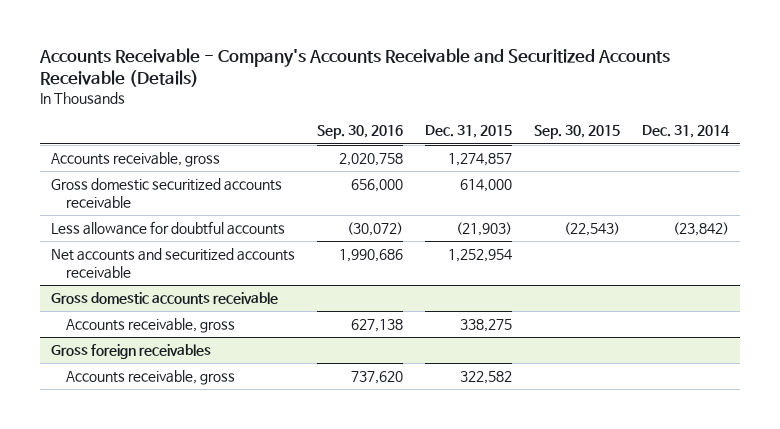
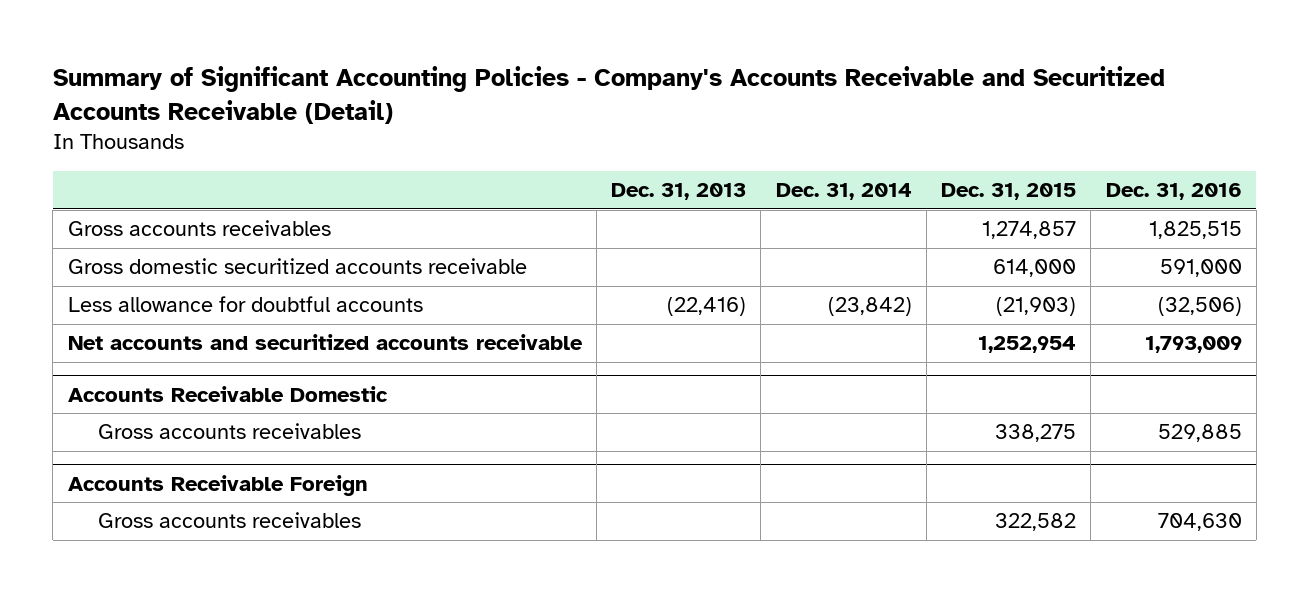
[38,47,670,87] Accounts Receivable - Company's Accounts Receivable and Securitized Accounts Receivable (Details) -> [52,66,1165,125] Summary of Significant Accounting Policies - Company's Accounts Receivable and Securitized Accounts Receivable (Detail)
[316,125,403,140] Sep. 30, 2016 -> none
[533,125,620,140] Sep. 30, 2015 -> none
none -> [611,183,747,201] Dec. 31, 2013
none -> [1105,183,1242,201] Dec. 31, 2016
[50,152,220,168] Accounts receivable, gross -> [67,220,331,237] Gross accounts receivables
[50,292,278,305] Gross domestic accounts receivable -> [67,386,388,403] Accounts Receivable Domestic
[66,318,236,334] Accounts receivable, gross -> [98,423,362,440] Gross accounts receivables
[50,344,211,360] Gross foreign receivables -> [67,475,368,497] Accounts Receivable Foreign
[66,370,236,386] Accounts receivable, gross -> [98,512,362,529] Gross accounts receivables

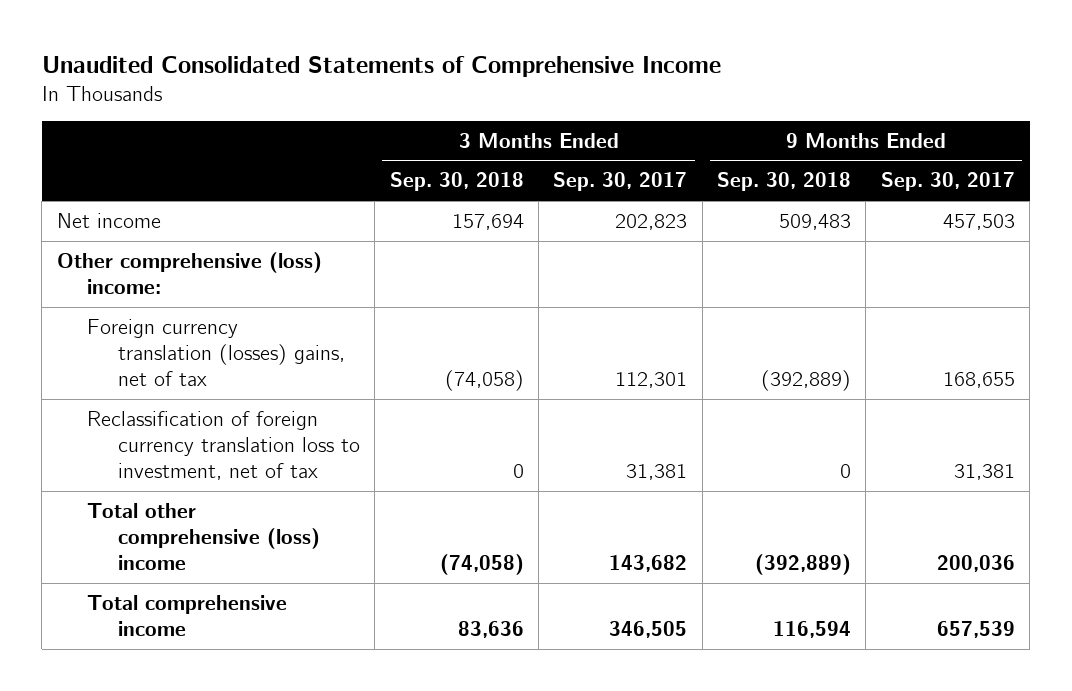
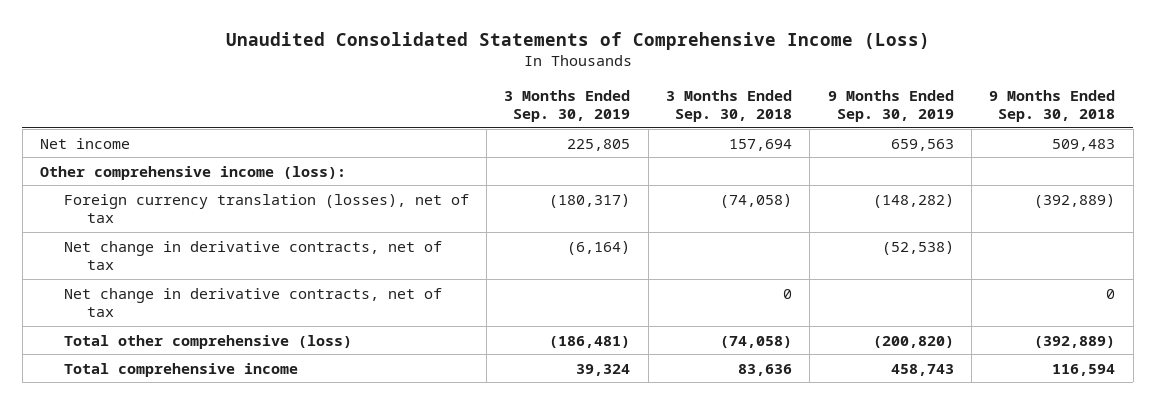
[41,56,721,78] Unaudited Consolidated Statements of Comprehensive Income -> [225,31,930,50] Unaudited Consolidated Statements of Comprehensive Income (Loss)
[553,172,688,192] Sep. 30, 2017 -> none
[880,172,1015,192] Sep. 30, 2017 -> none
none -> [504,89,631,122] 3 Months Ended Sep. 30, 2019
none -> [827,89,954,122] 9 Months Ended Sep. 30, 2019
[87,410,361,480] Reclassification of foreign currency translation loss to investment, net of tax -> none
[56,251,322,294] Other comprehensive (loss) income: -> [40,165,347,180] Other comprehensive income (loss):
[87,318,346,386] Foreign currency translation (losses) gains, net of tax -> [63,193,469,223] Foreign currency translation (losses), net of tax
none -> [63,240,442,270] Net change in derivative contracts, net of tax
none -> [63,287,442,317] Net change in derivative contracts, net of tax
[87,502,321,570] Total other comprehensive (loss) income -> [63,334,352,349] Total other comprehensive (loss)

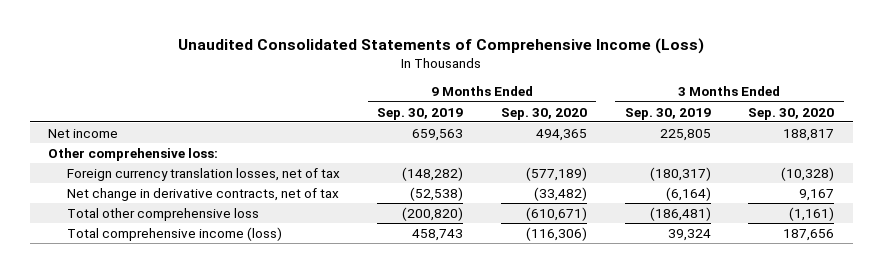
[666,89,793,122] 3 Months Ended Sep. 30, 2018 -> none
[989,89,1116,122] 9 Months Ended Sep. 30, 2018 -> none
none -> [500,107,587,120] Sep. 30, 2020
none -> [748,107,835,120] Sep. 30, 2020
[40,165,347,180] Other comprehensive income (loss): -> [48,147,219,161] Other comprehensive loss:
[63,193,469,223] Foreign currency translation (losses), net of tax -> [66,167,340,181] Foreign currency translation losses, net of tax
[63,287,442,317] Net change in derivative contracts, net of tax -> none
[63,334,352,349] Total other comprehensive (loss) -> [66,207,259,221] Total other comprehensive loss
[63,362,298,377] Total comprehensive income -> [66,226,282,241] Total comprehensive income (loss)

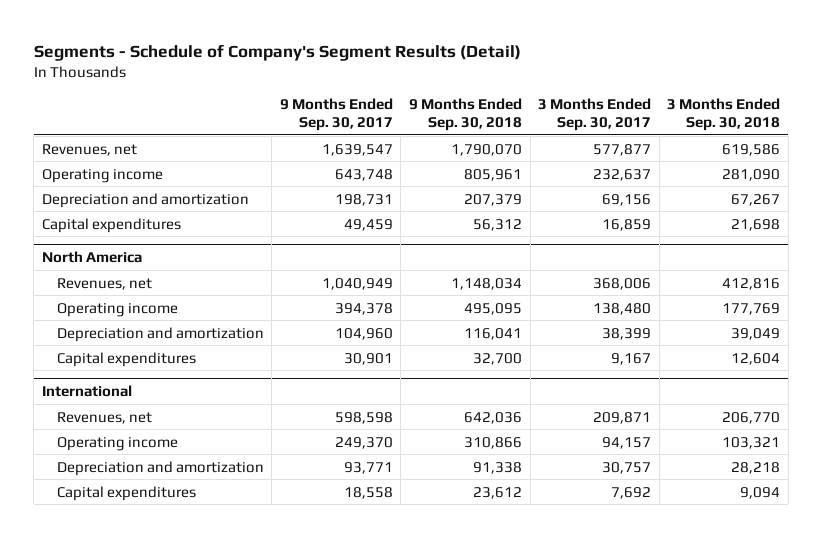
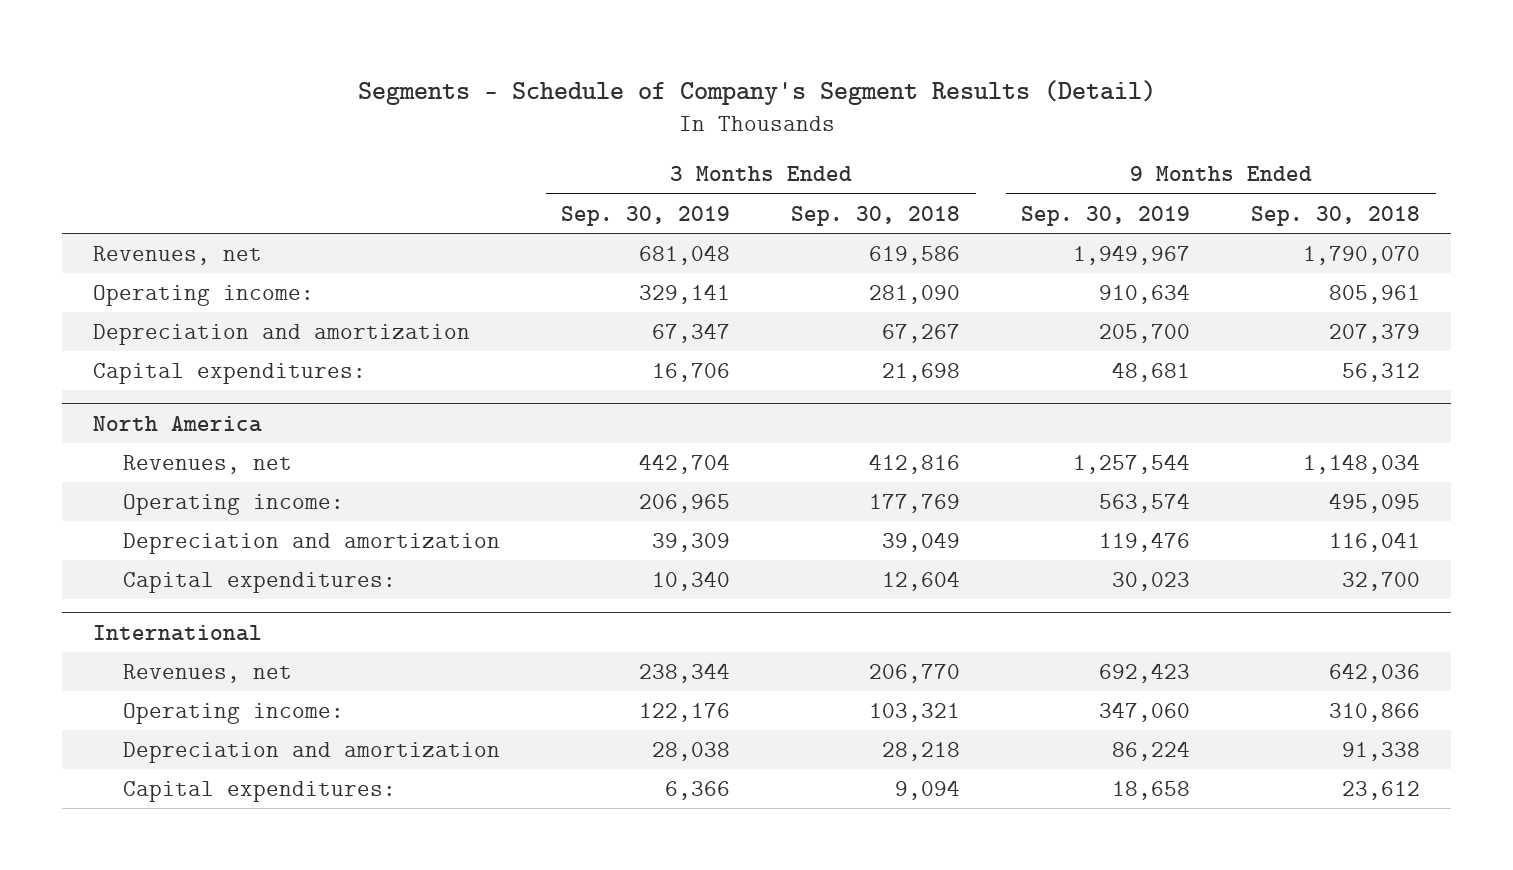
[279,98,393,131] 9 Months Ended Sep. 30, 2017 -> none
[538,98,652,131] 3 Months Ended Sep. 30, 2017 -> none
none -> [561,205,731,226] Sep. 30, 2019
none -> [1021,205,1191,226] Sep. 30, 2019
[41,168,163,183] Operating income -> [92,284,314,306] Operating income:
[41,217,181,233] Capital expenditures -> [92,362,366,384] Capital expenditures:
[56,302,178,317] Operating income -> [123,493,345,515] Operating income:
[56,351,196,367] Capital expenditures -> [123,571,397,593] Capital expenditures:
[56,436,178,451] Operating income -> [123,702,345,724] Operating income:
[56,485,196,501] Capital expenditures -> [123,780,397,802] Capital expenditures:

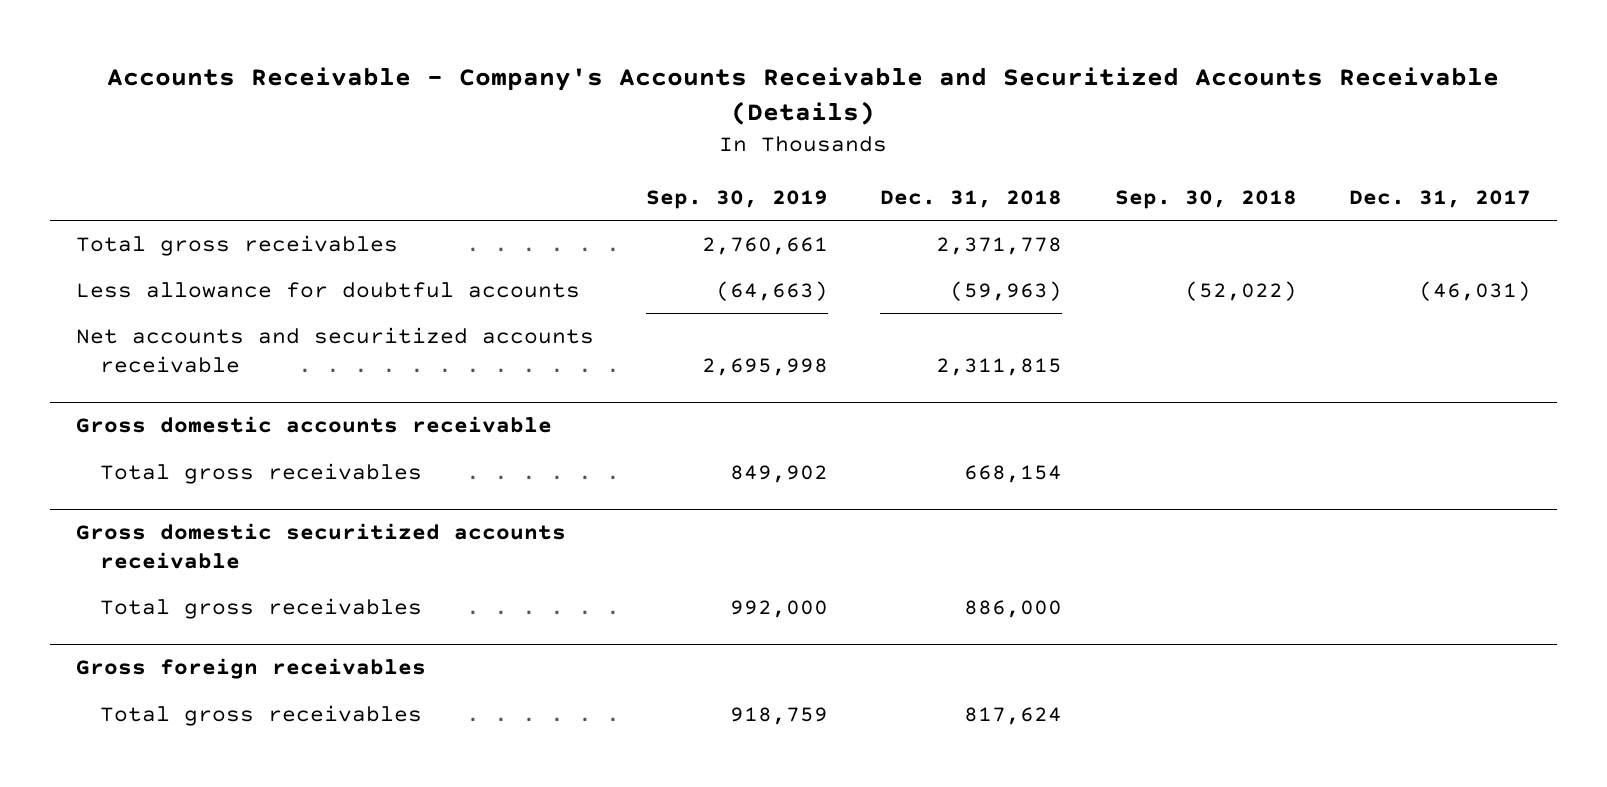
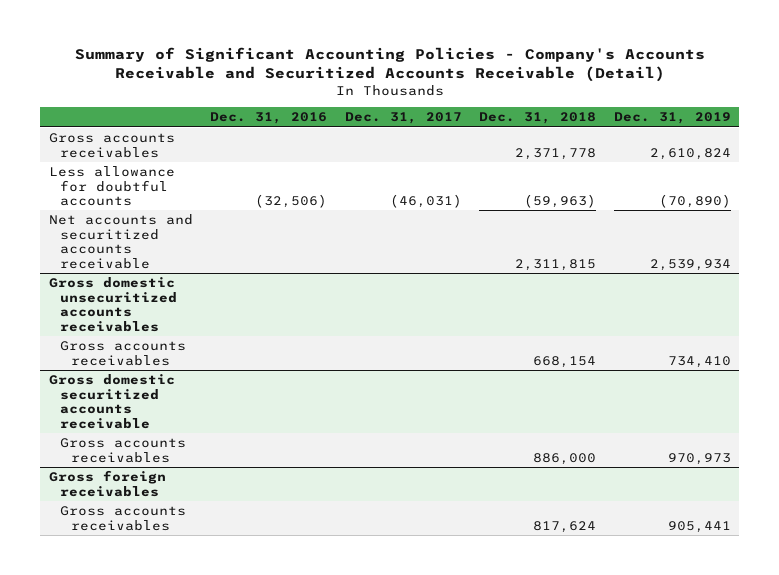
[107,67,1500,126] Accounts Receivable - Company's Accounts Receivable and Securitized Accounts Receivable (Details) -> [74,47,705,83] Summary of Significant Accounting Policies - Company's Accounts Receivable and Securitized Accounts Receivable (Detail)
[645,189,828,209] Sep. 30, 2019 -> none
[1114,189,1297,209] Sep. 30, 2018 -> none
none -> [210,112,328,125] Dec. 31, 2016
none -> [613,112,731,125] Dec. 31, 2019
[75,234,398,256] Total gross receivables -> [48,132,175,158] Gross accounts receivables
[75,416,552,434] Gross domestic accounts receivable -> [48,276,177,332] Gross domestic unsecuritized accounts receivables
[99,462,422,484] Total gross receivables -> [59,340,186,366] Gross accounts receivables
[99,597,422,619] Total gross receivables -> [59,437,186,463] Gross accounts receivables
[99,704,422,726] Total gross receivables -> [59,505,186,531] Gross accounts receivables

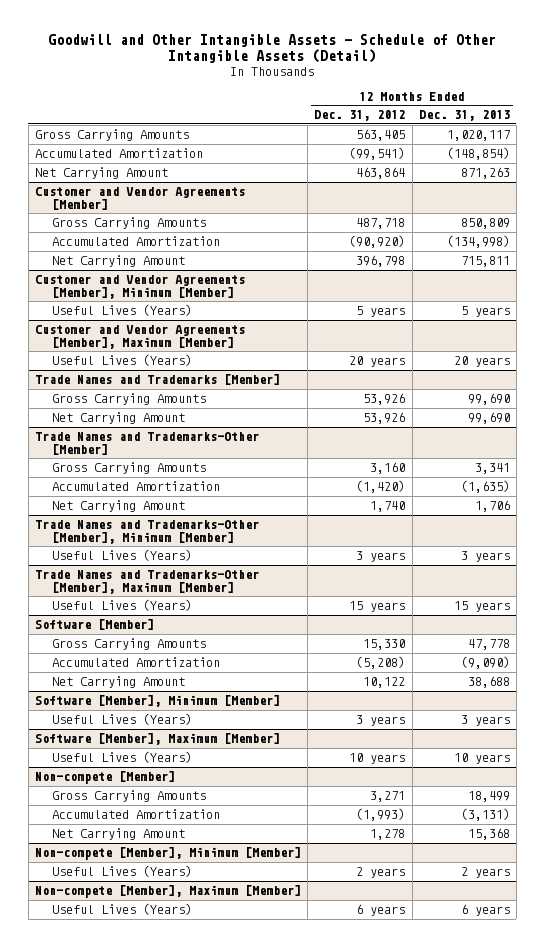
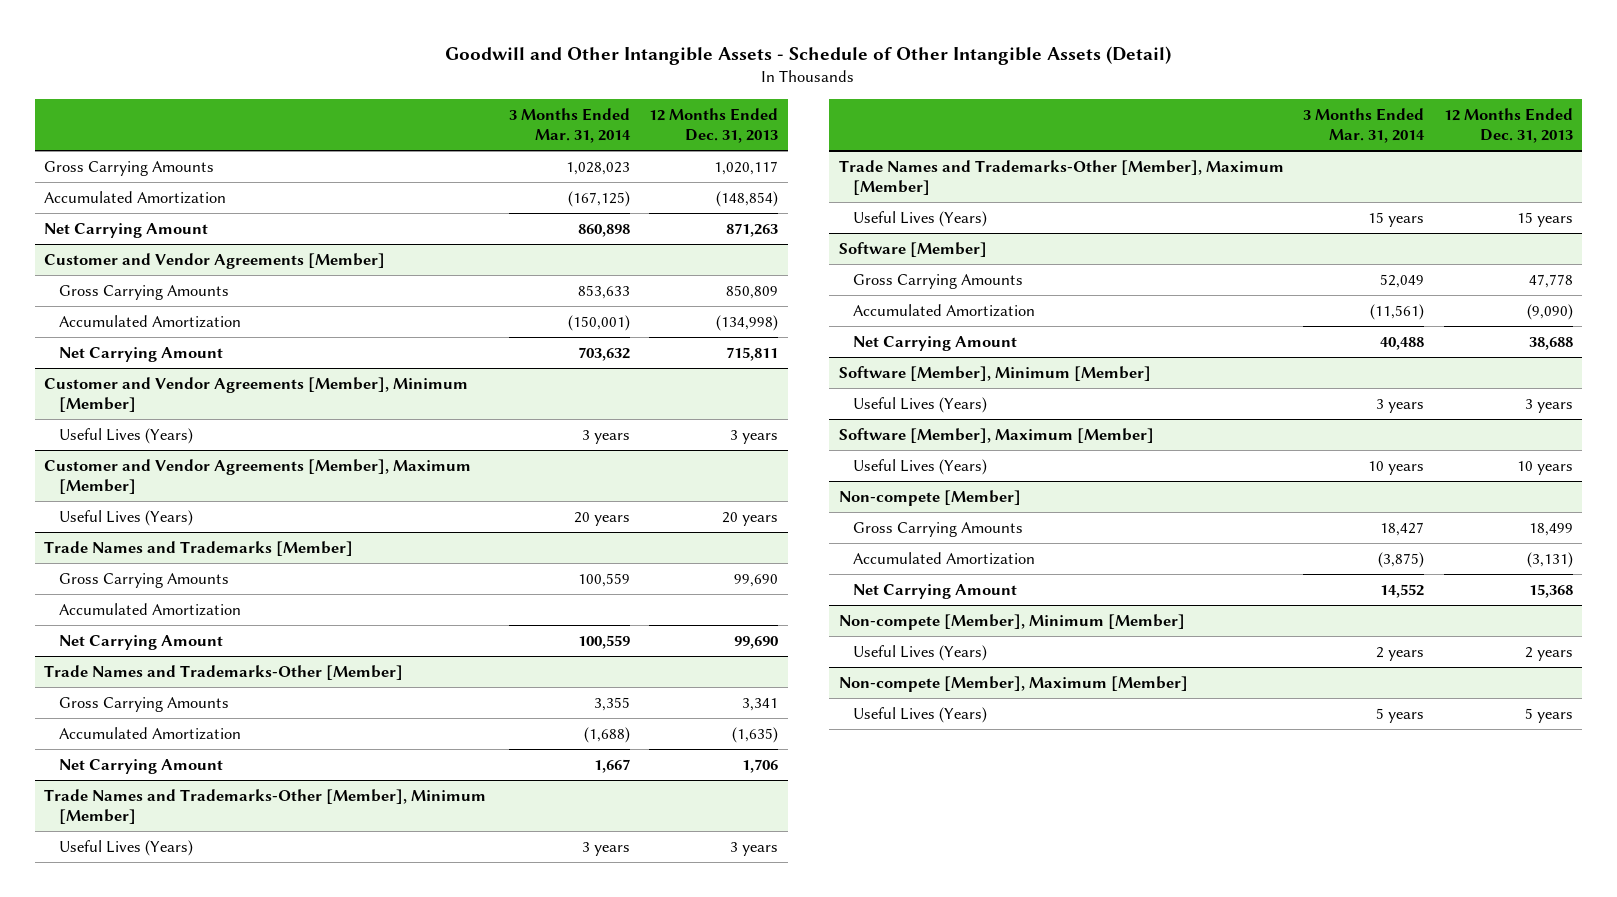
[314,110,406,122] Dec. 31, 2012 -> none
none -> [508,107,631,144] 3 Months Ended Mar. 31, 2014
[460,306,510,318] 5 years -> [730,429,779,444] 3 years
none -> [58,602,241,616] Accumulated Amortization
[460,904,510,917] 6 years -> [1524,707,1573,723] 5 years

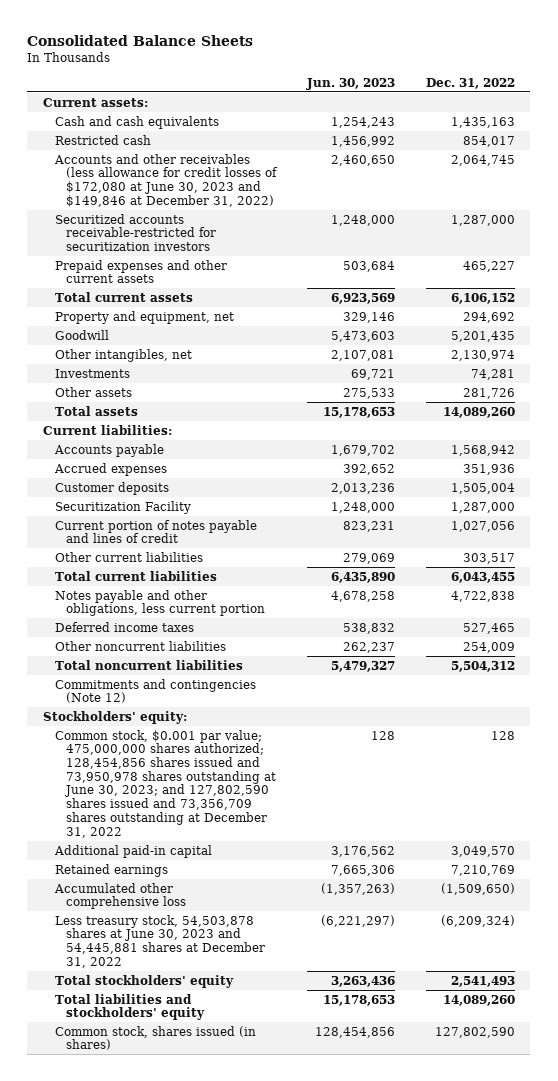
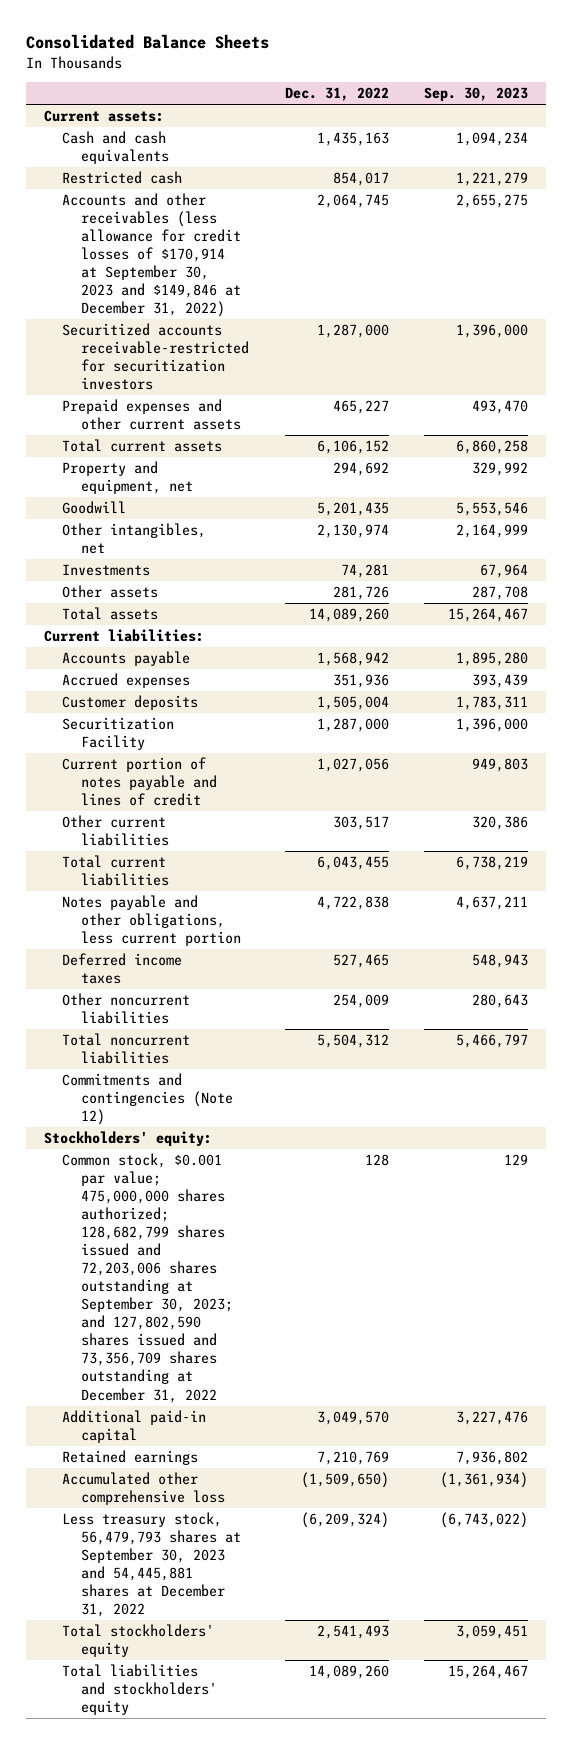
[305,77,395,90] Jun. 30, 2023 -> none
none -> [424,87,529,102] Sep. 30, 2023
[53,153,279,207] Accounts and other receivables (less allowance for credit losses of $172,080 at June 30, 2023 and $149,846 at December 31, 2022) -> [62,193,242,318] Accounts and other receivables (less allowance for credit losses of $170,914 at September 30, 2023 and $149,846 at December 31, 2022)
[54,729,277,838] Common stock, $0.001 par value; 475,000,000 shares authorized; 128,454,856 shares issued and 73,950,978 shares outstanding at June 30, 2023; and 127,802,590 shares issued and 73,356,709 shares outstanding at December 31, 2022 -> [62,1153,234,1403] Common stock, $0.001 par value; 475,000,000 shares authorized; 128,682,799 shares issued and 72,203,006 shares outstanding at September 30, 2023; and 127,802,590 shares issued and 73,356,709 shares outstanding at December 31, 2022
[54,914,266,968] Less treasury stock, 54,503,878 shares at June 30, 2023 and 54,445,881 shares at December 31, 2022 -> [62,1512,242,1618] Less treasury stock, 56,479,793 shares at September 30, 2023 and 54,445,881 shares at December 31, 2022
[54,1025,256,1051] Common stock, shares issued (in shares) -> none

